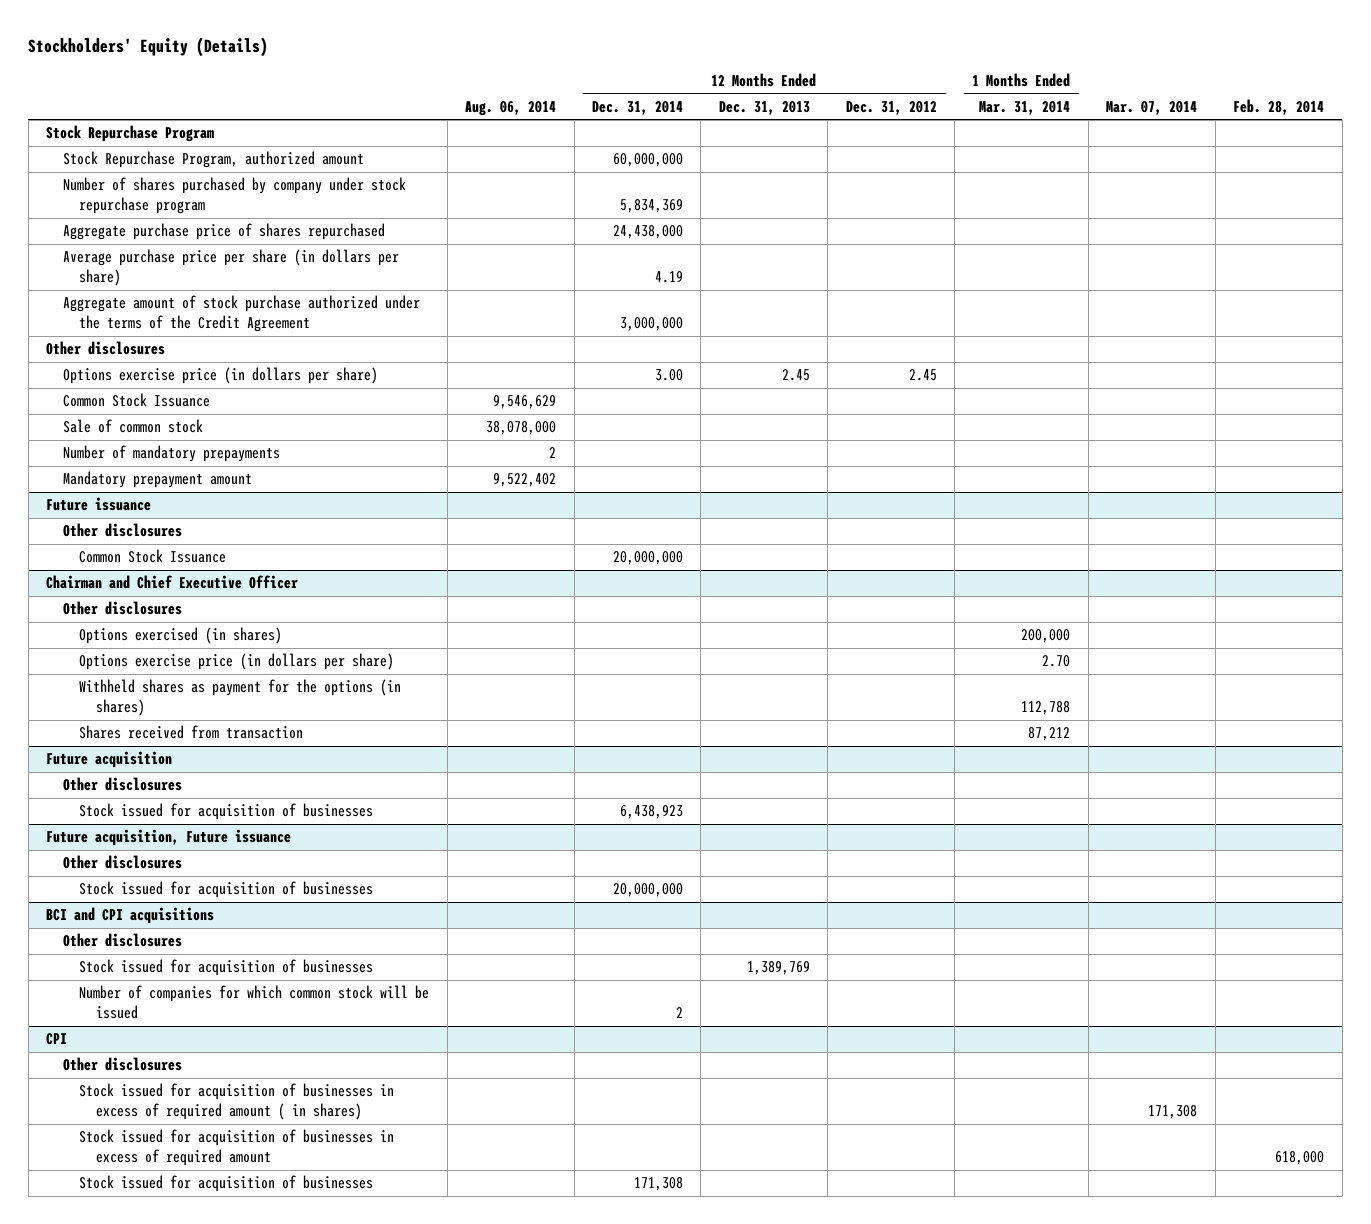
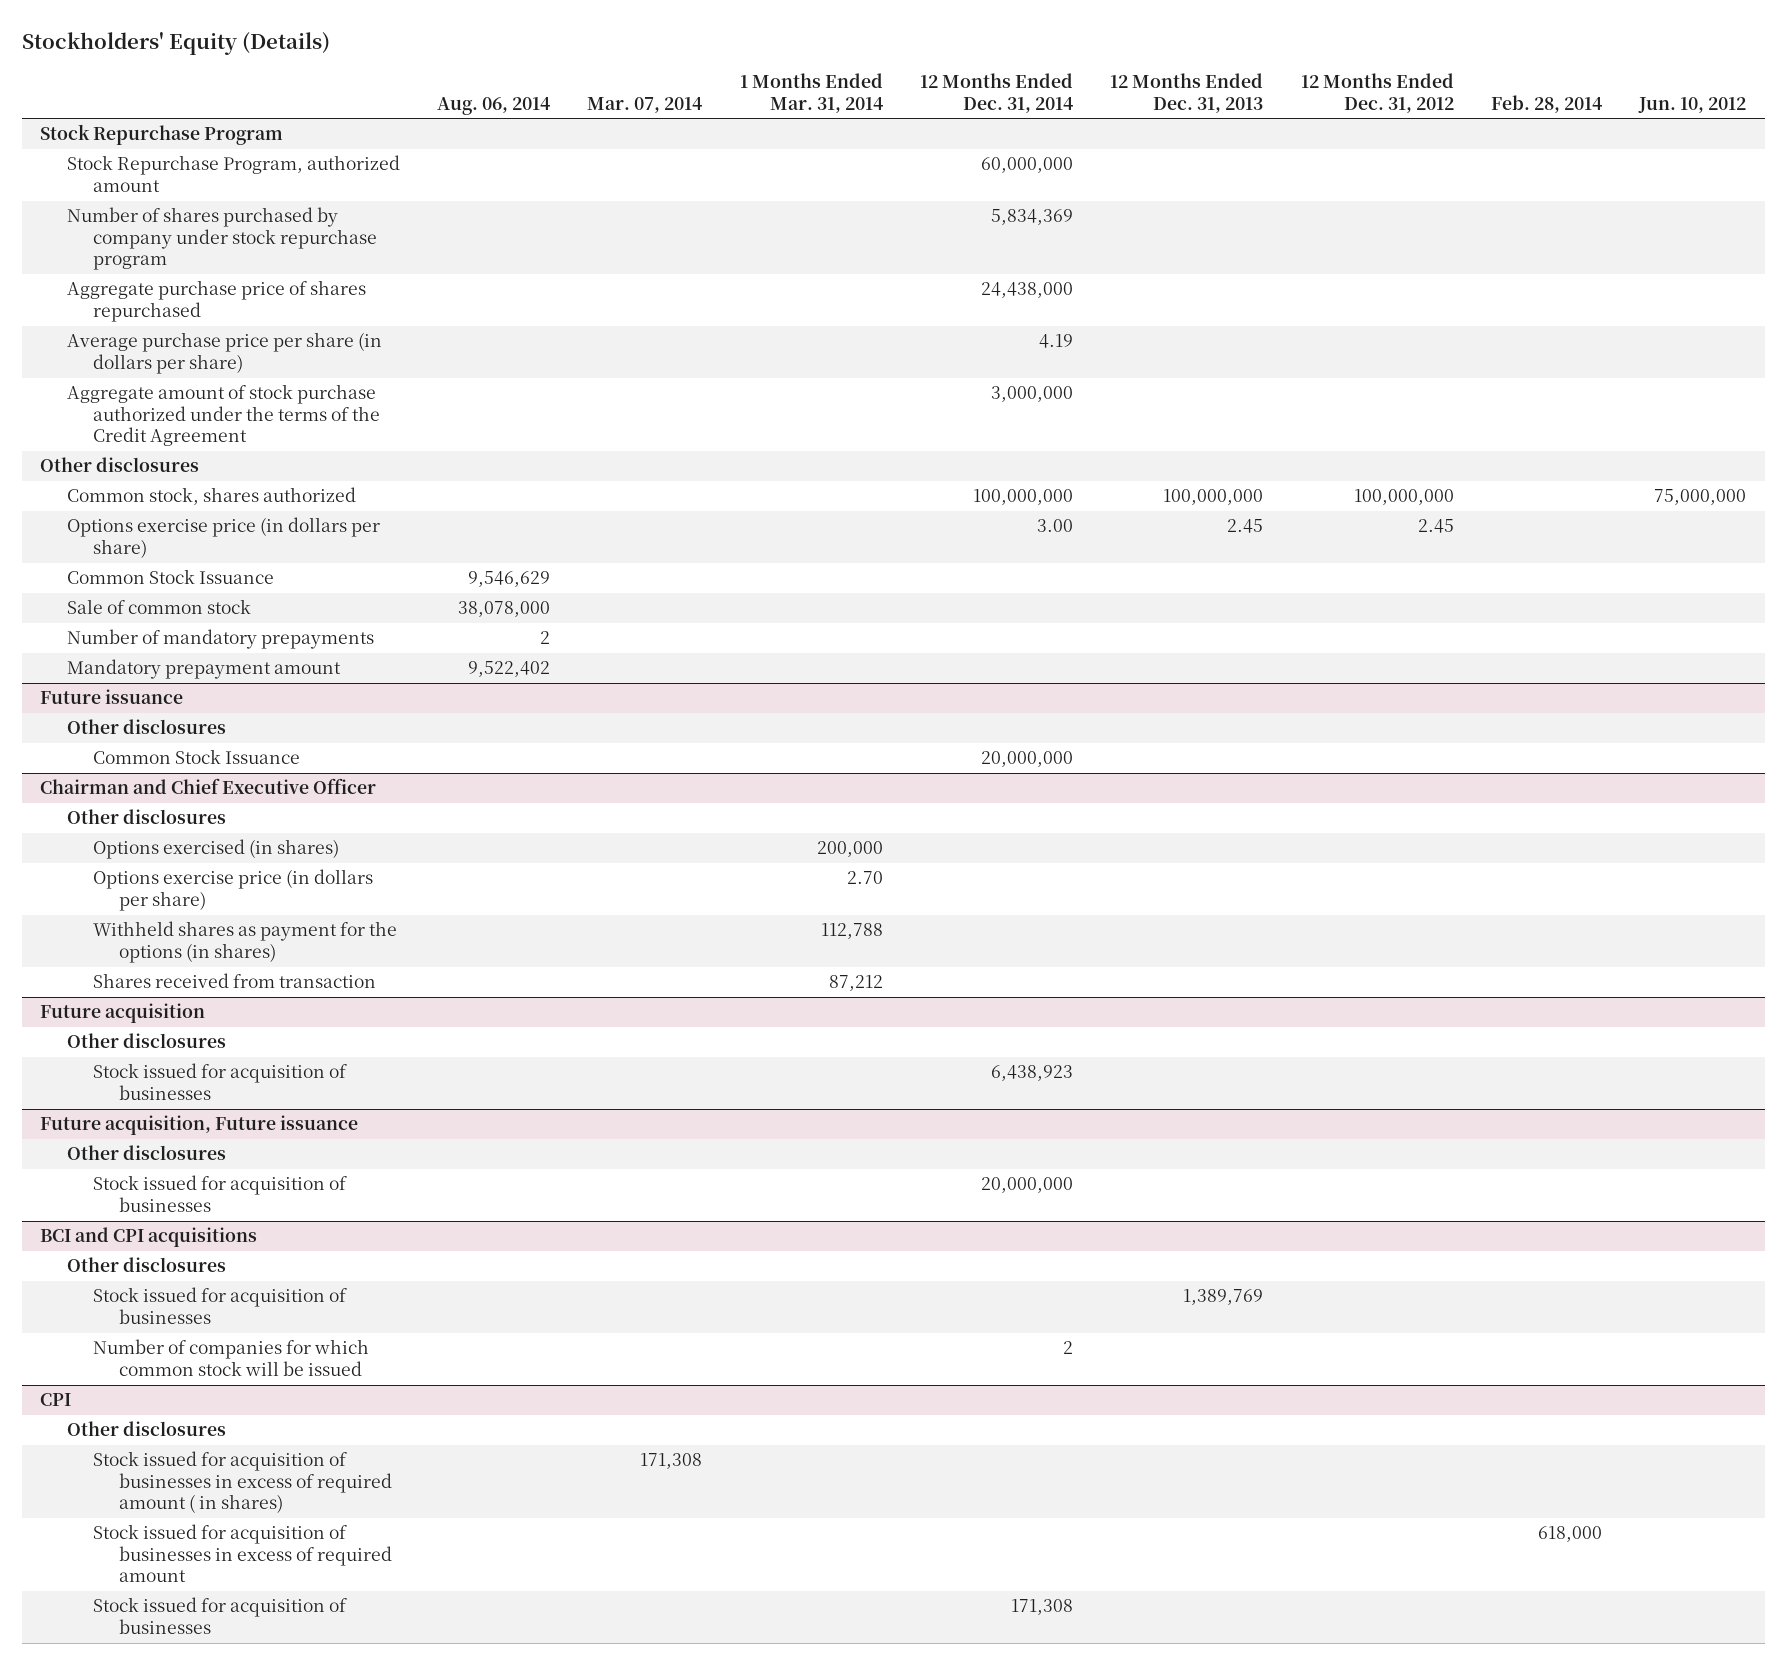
none -> [1638,96,1747,113] Jun. 10, 2012
none -> [66,487,356,506] Common stock, shares authorized

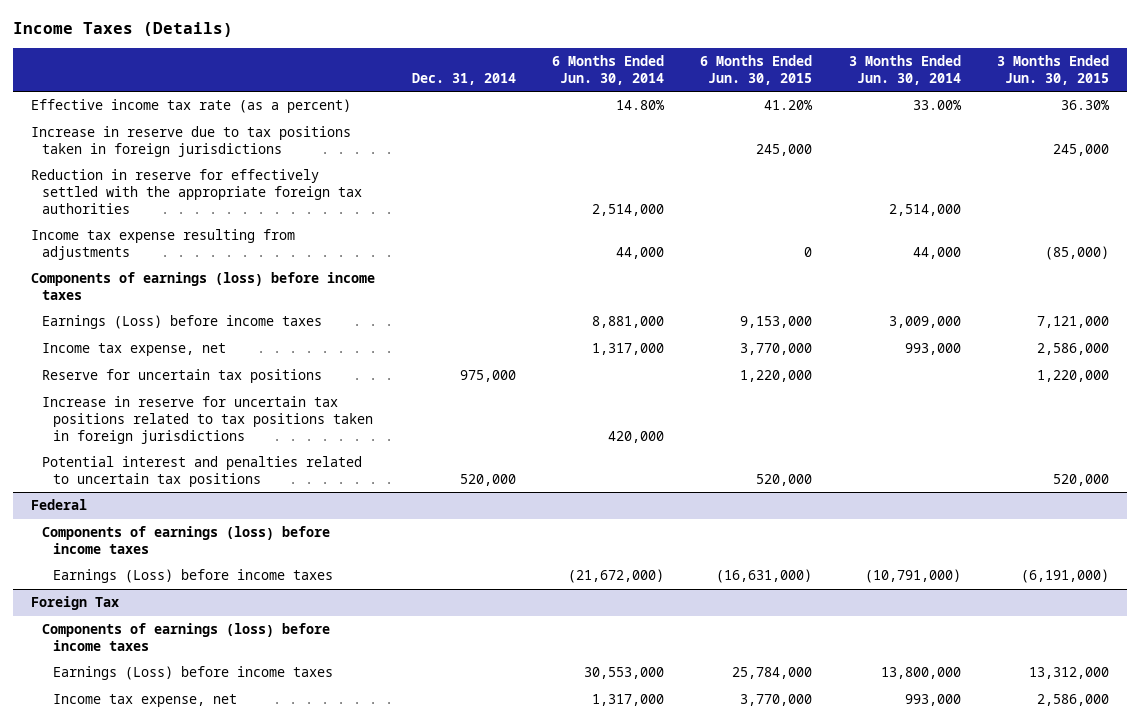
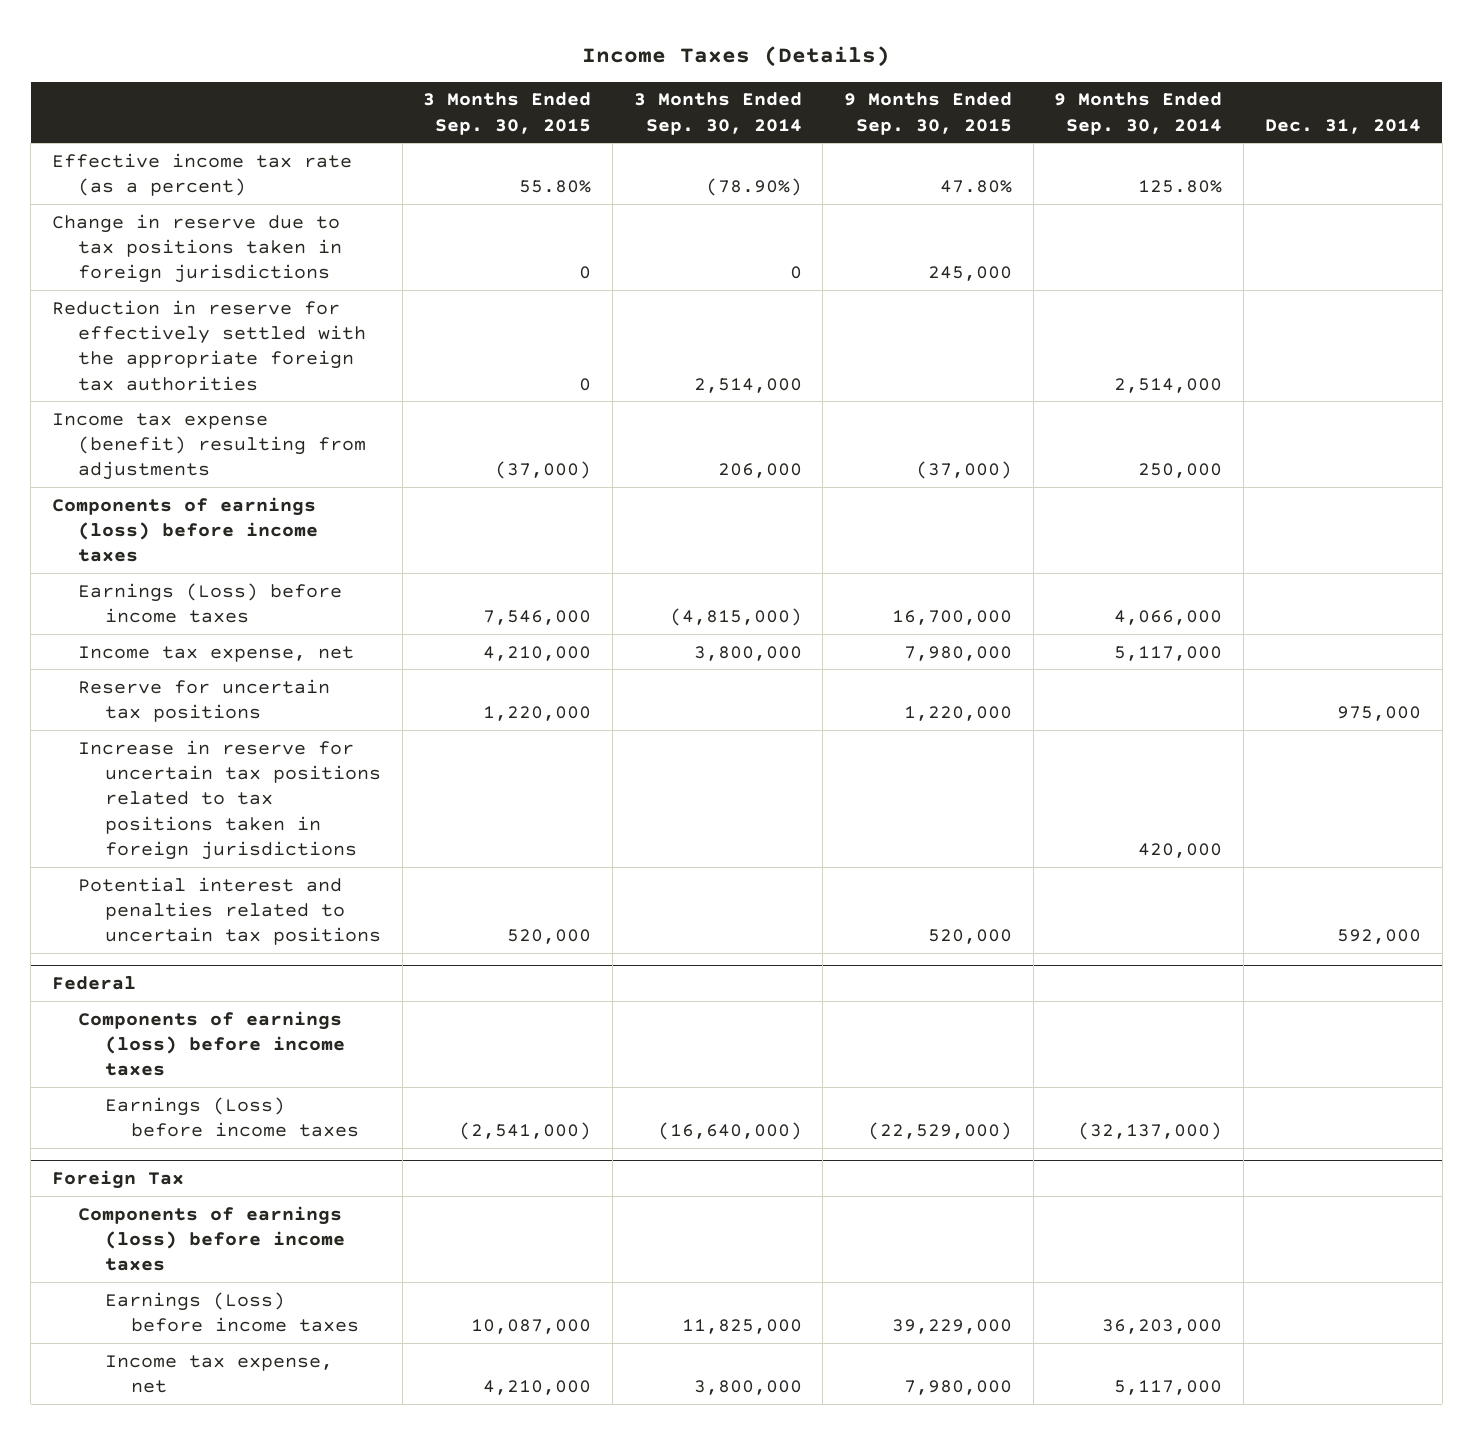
[551,55,664,86] 6 Months Ended Jun. 30, 2014 -> none
[700,55,813,86] 6 Months Ended Jun. 30, 2015 -> none
[848,55,961,86] 3 Months Ended Jun. 30, 2014 -> none
[996,55,1109,86] 3 Months Ended Jun. 30, 2015 -> none
none -> [423,92,592,135] 3 Months Ended Sep. 30, 2015
none -> [633,92,802,135] 3 Months Ended Sep. 30, 2014
none -> [844,92,1013,135] 9 Months Ended Sep. 30, 2015
none -> [1054,92,1223,135] 9 Months Ended Sep. 30, 2014
[31,126,352,158] Increase in reserve due to tax positions taken in foreign jurisdictions -> [52,213,343,284] Change in reserve due to tax positions taken in foreign jurisdictions
[31,229,296,261] Income tax expense resulting from adjustments -> [52,412,367,481] Income tax expense (benefit) resulting from adjustments
[459,474,516,487] 520,000 -> [1336,929,1421,945] 592,000

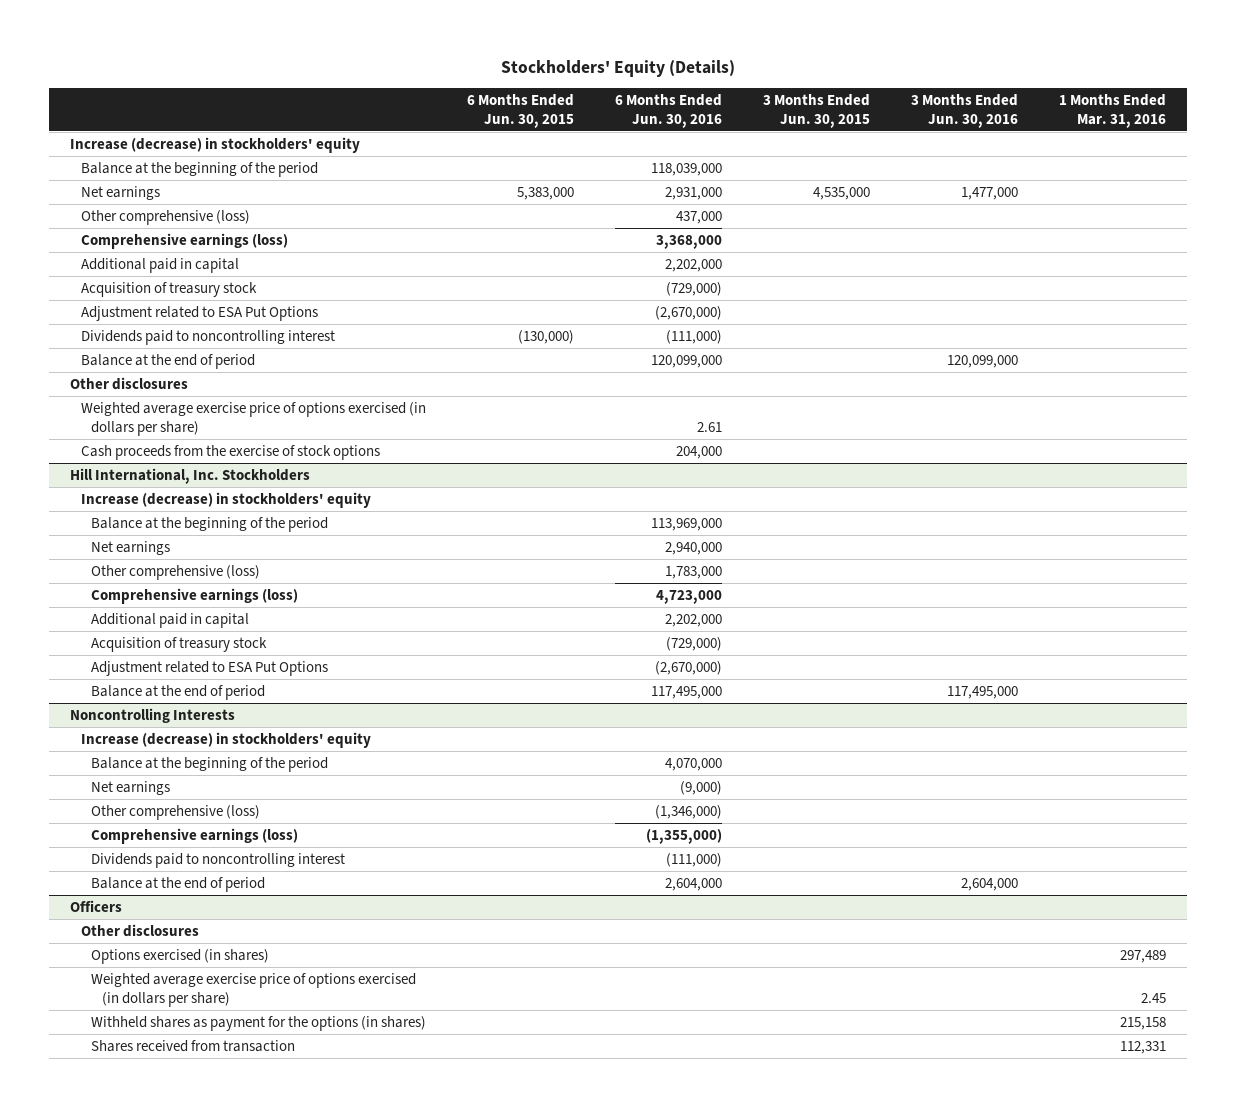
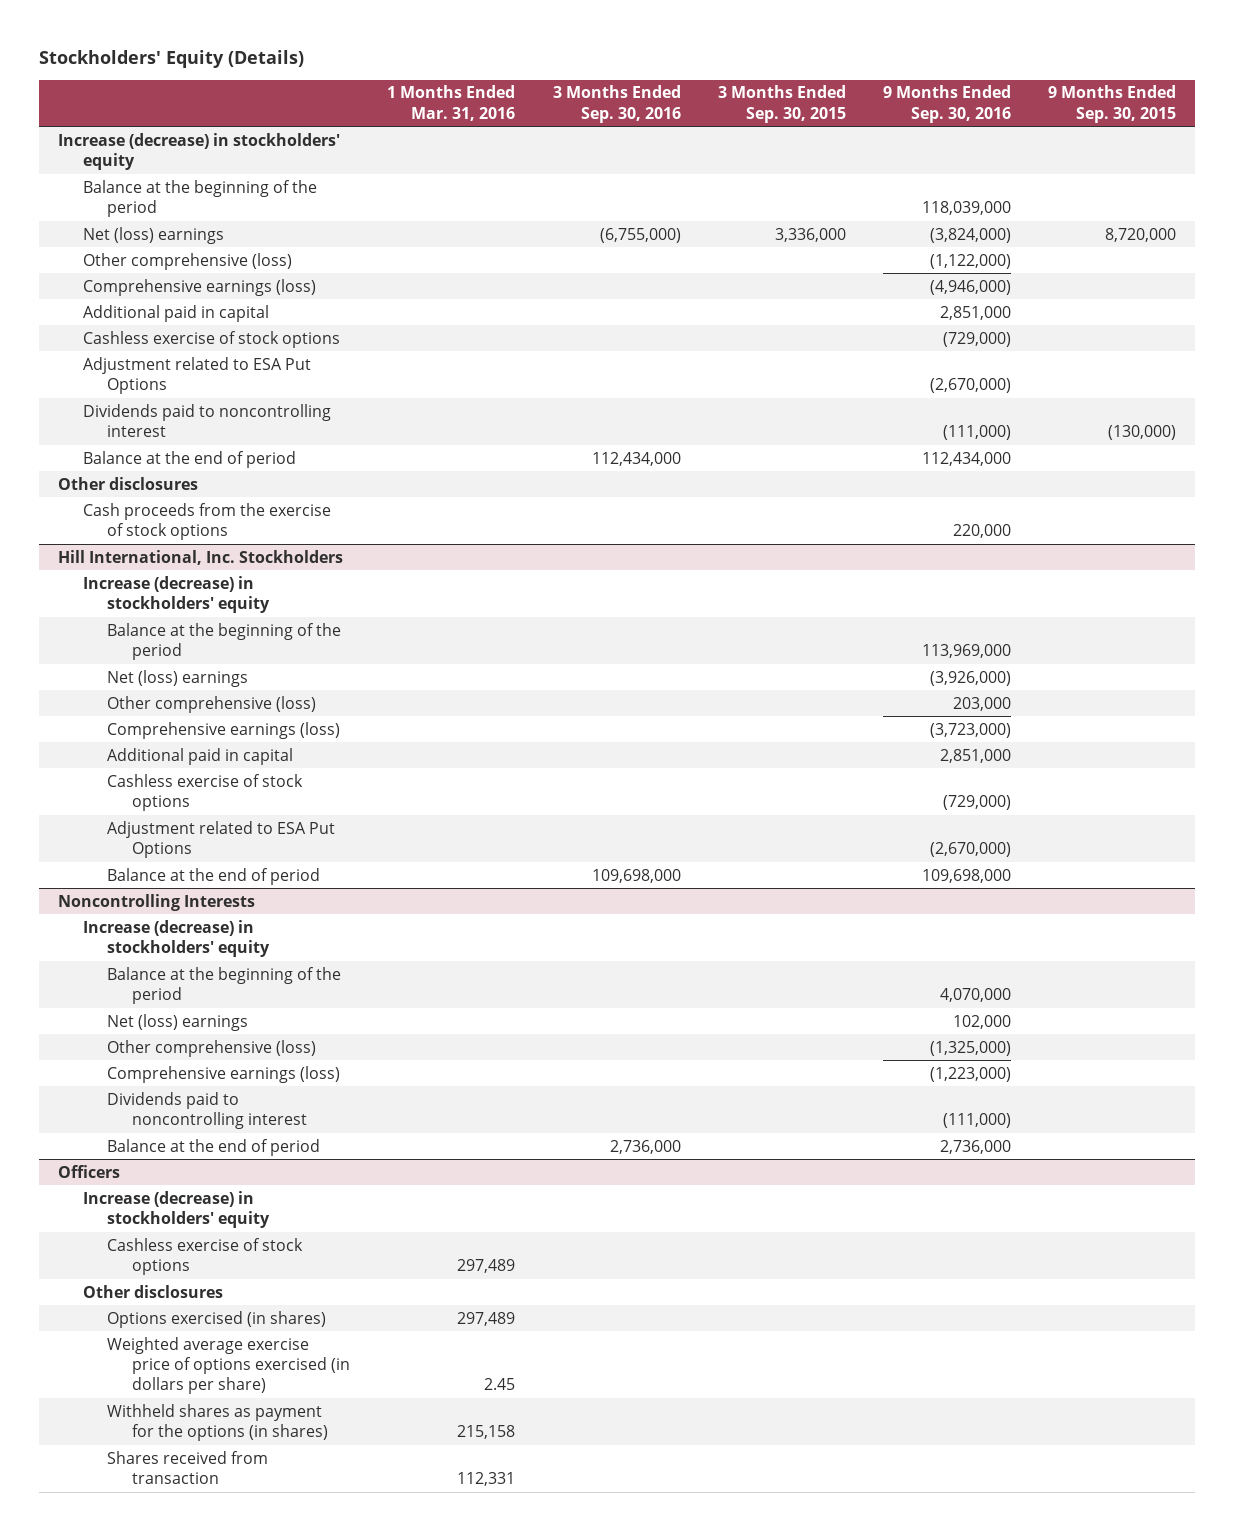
[467,93,575,128] 6 Months Ended Jun. 30, 2015 -> none
[615,93,723,128] 6 Months Ended Jun. 30, 2016 -> none
[763,93,871,128] 3 Months Ended Jun. 30, 2015 -> none
[911,93,1019,128] 3 Months Ended Jun. 30, 2016 -> none
none -> [552,85,681,123] 3 Months Ended Sep. 30, 2016
none -> [717,85,846,123] 3 Months Ended Sep. 30, 2015
none -> [882,85,1011,123] 9 Months Ended Sep. 30, 2016
none -> [1048,85,1177,123] 9 Months Ended Sep. 30, 2015
[80,185,160,200] Net earnings -> [82,226,224,244] Net (loss) earnings
[80,281,257,297] Acquisition of treasury stock -> none
none -> [82,330,340,348] Cashless exercise of stock options
[80,401,426,437] Weighted average exercise price of options exercised (in dollars per share) -> none
[91,540,171,555] Net earnings -> [107,669,249,687] Net (loss) earnings
[91,636,268,652] Acquisition of treasury stock -> none
none -> [107,773,304,811] Cashless exercise of stock options
[91,780,171,795] Net earnings -> [107,1013,249,1031] Net (loss) earnings
none -> [82,1190,271,1228] Increase (decrease) in stockholders' equity
none -> [107,1237,304,1275] Cashless exercise of stock options

